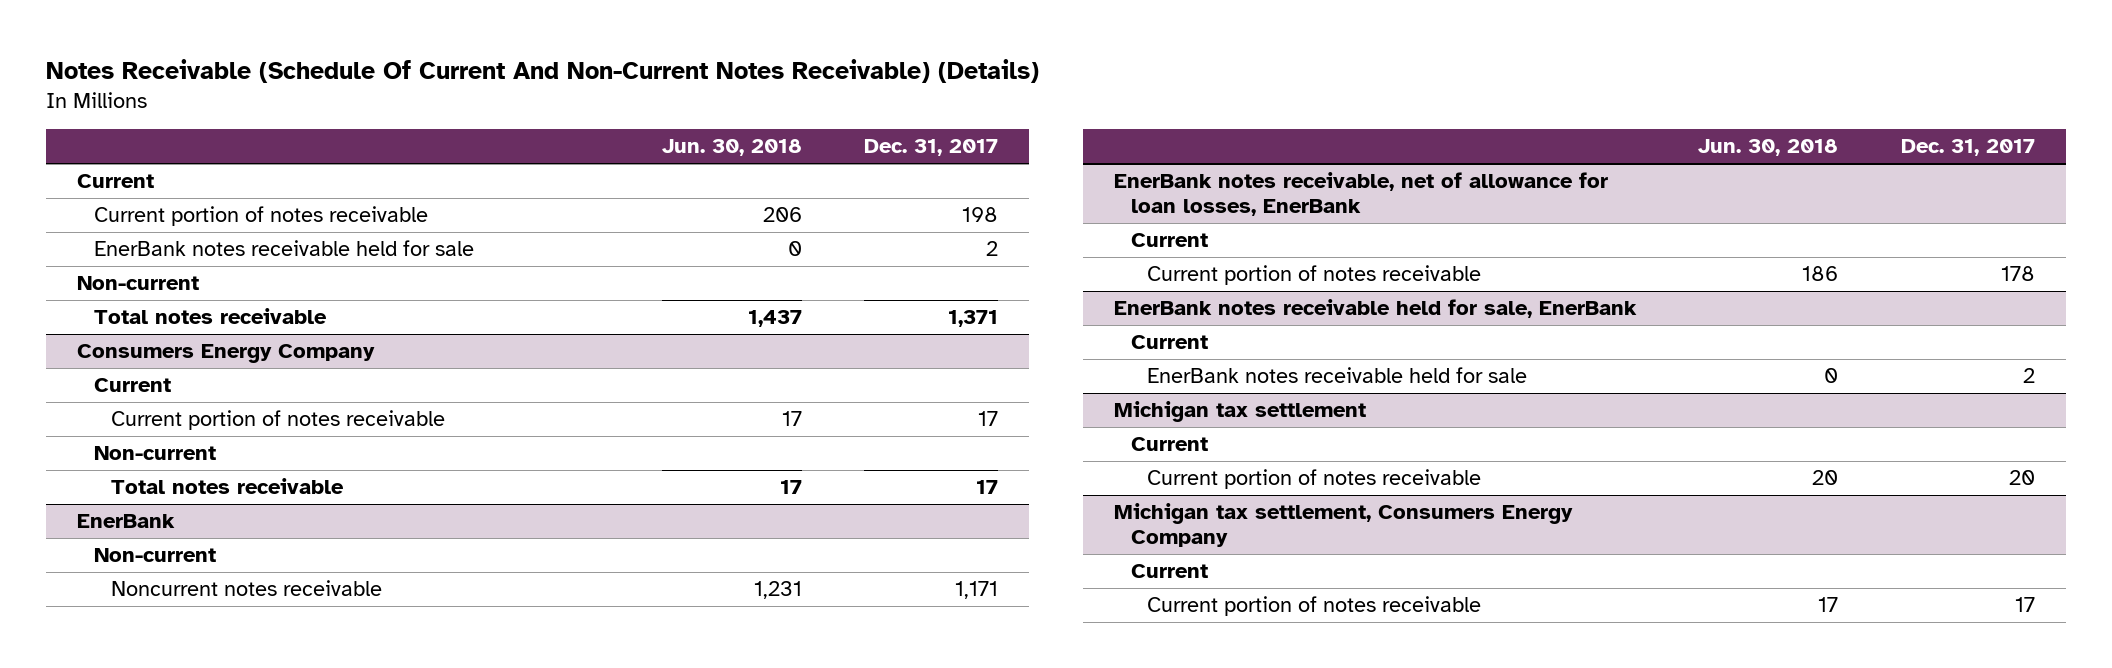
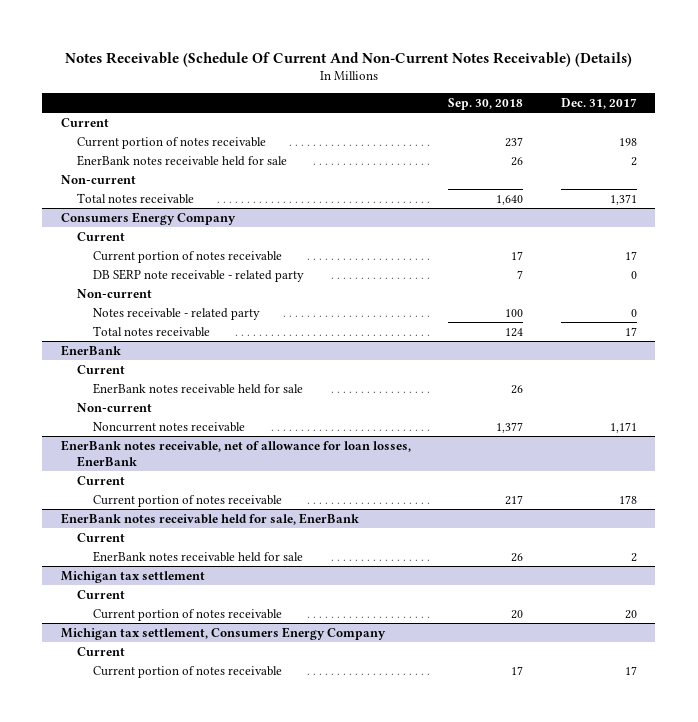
[661,139,802,157] Jun. 30, 2018 -> none
none -> [448,97,524,110] Sep. 30, 2018
none -> [93,268,305,282] DB SERP note receivable - related party
none -> [93,307,261,320] Notes receivable - related party
none -> [77,364,126,374] Current
none -> [93,382,304,394] EnerBank notes receivable held for sale

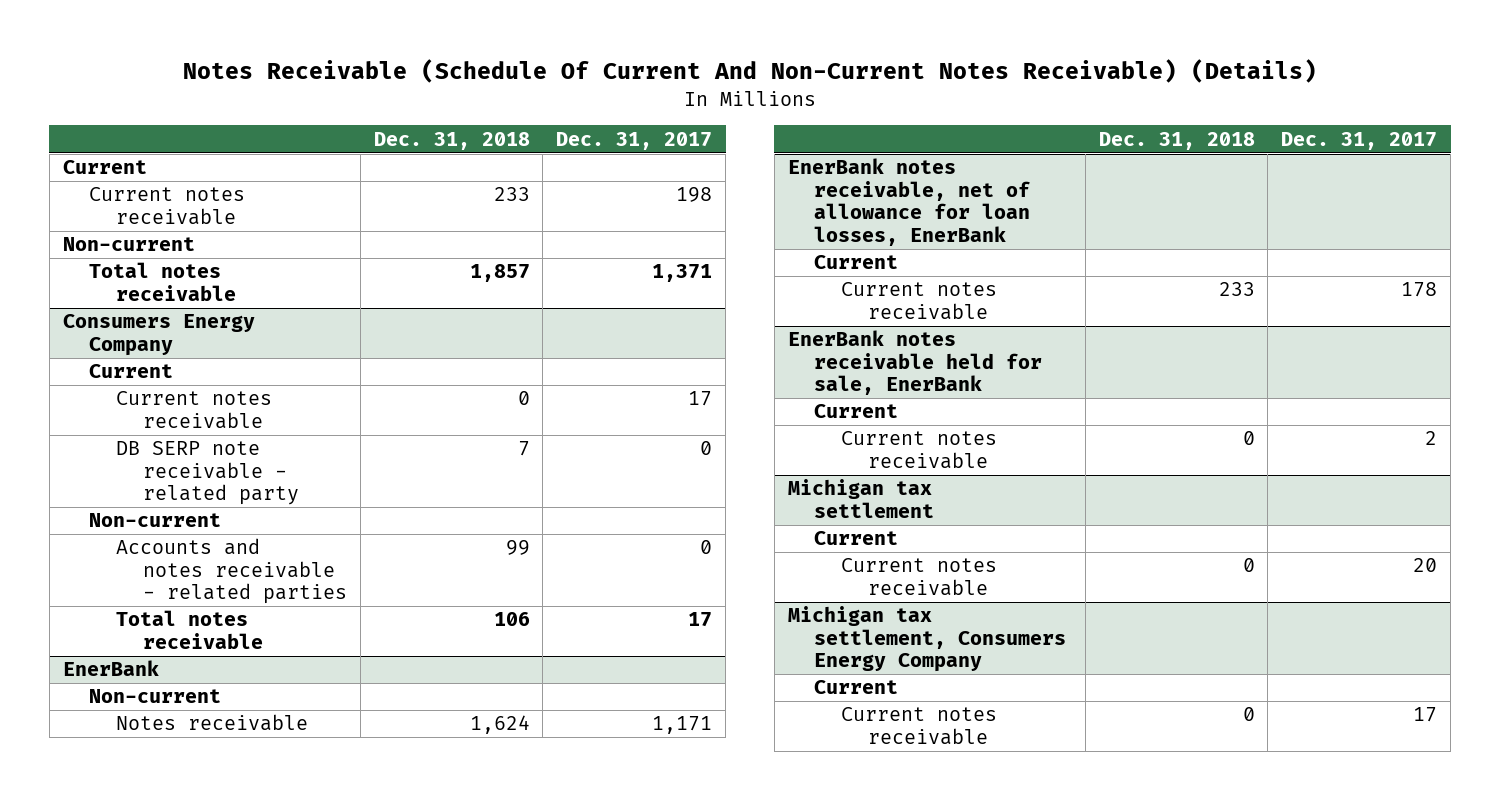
[448,97,524,110] Sep. 30, 2018 -> none
none -> [373,131,530,150] Dec. 31, 2018
[77,154,288,166] EnerBank notes receivable held for sale -> none
[77,136,267,149] Current portion of notes receivable -> [89,187,246,225] Current notes receivable
[93,250,283,263] Current portion of notes receivable -> [116,391,273,429] Current notes receivable
[93,307,261,320] Notes receivable - related party -> [116,538,347,605] Accounts and notes receivable - related parties
[77,364,126,374] Current -> none
[93,382,304,394] EnerBank notes receivable held for sale -> none
[93,421,246,432] Noncurrent notes receivable -> [116,714,309,732] Notes receivable
[93,494,283,507] Current portion of notes receivable -> [841,282,998,320] Current notes receivable
[93,550,304,562] EnerBank notes receivable held for sale -> none
none -> [841,431,998,469] Current notes receivable
[93,608,283,621] Current portion of notes receivable -> [841,558,998,596] Current notes receivable
[93,665,283,678] Current portion of notes receivable -> [841,707,998,745] Current notes receivable

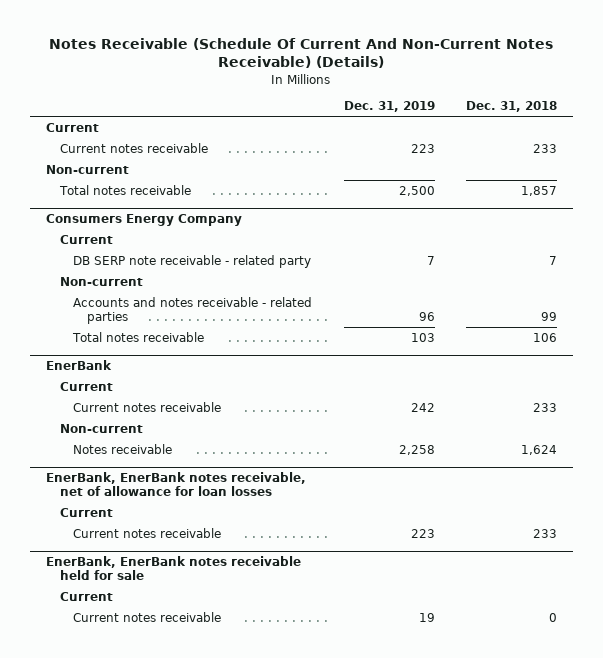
[556,131,713,150] Dec. 31, 2017 -> none
none -> [343,101,435,113] Dec. 31, 2019
[116,391,273,429] Current notes receivable -> none
none -> [59,381,113,391] Current
none -> [73,401,222,412] Current notes receivable
[787,158,1031,246] EnerBank notes receivable, net of allowance for loan losses, EnerBank -> [45,471,306,497] EnerBank, EnerBank notes receivable, net of allowance for loan losses
[814,404,899,419] Current -> none
[841,431,998,469] Current notes receivable -> none
[787,479,935,518] Michigan tax settlement -> none
[814,531,899,546] Current -> none
[841,558,998,596] Current notes receivable -> none
[787,606,1067,673] Michigan tax settlement, Consumers Energy Company -> none
[787,330,1043,396] EnerBank notes receivable held for sale, EnerBank -> [45,555,301,581] EnerBank, EnerBank notes receivable held for sale

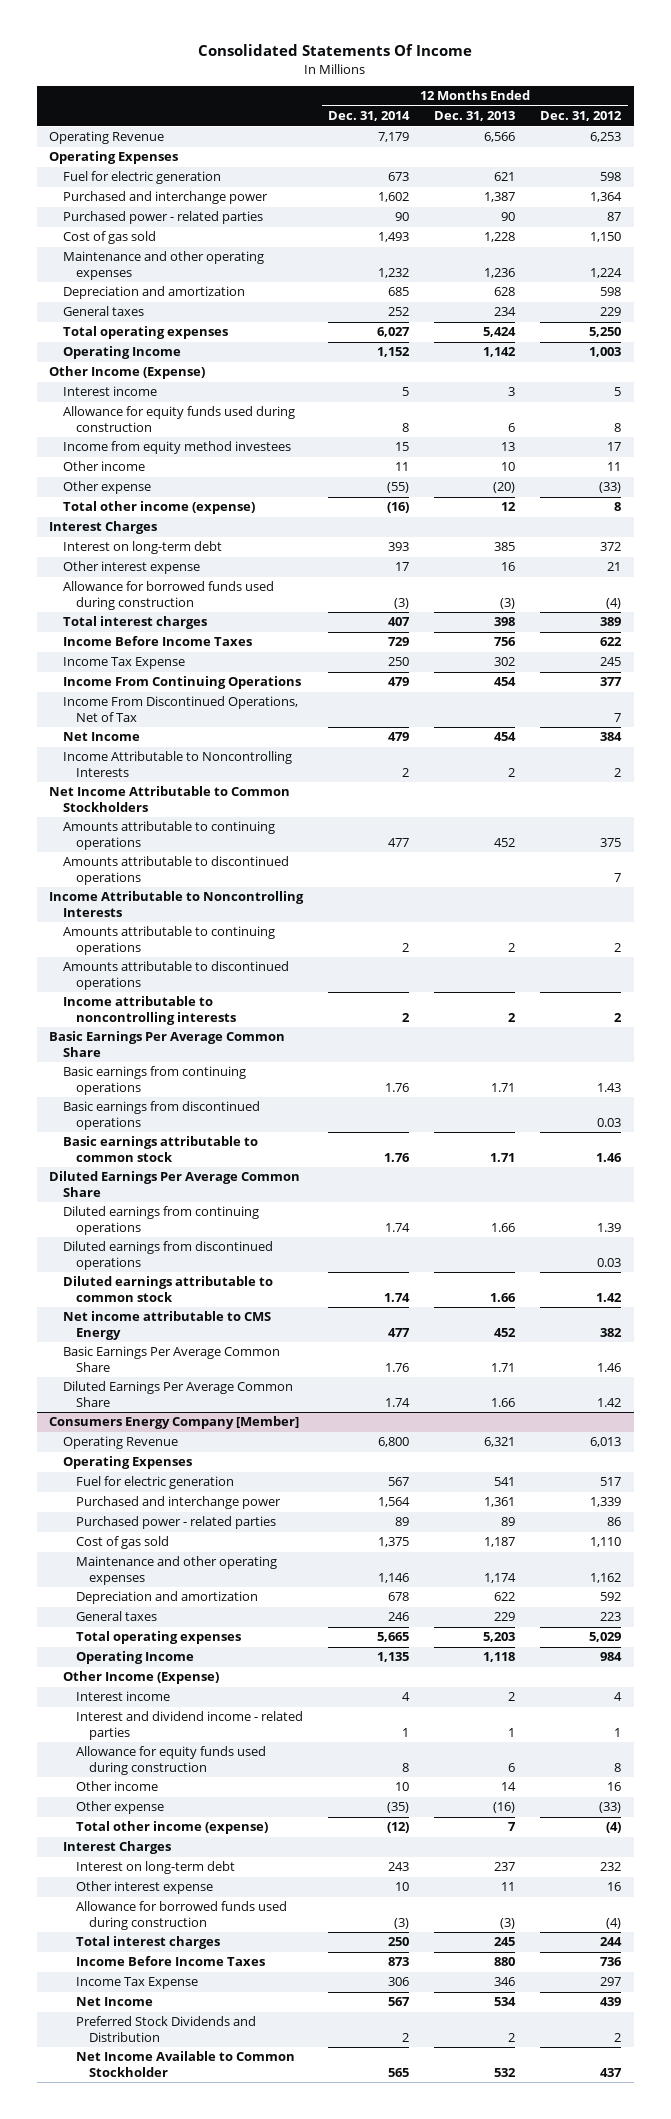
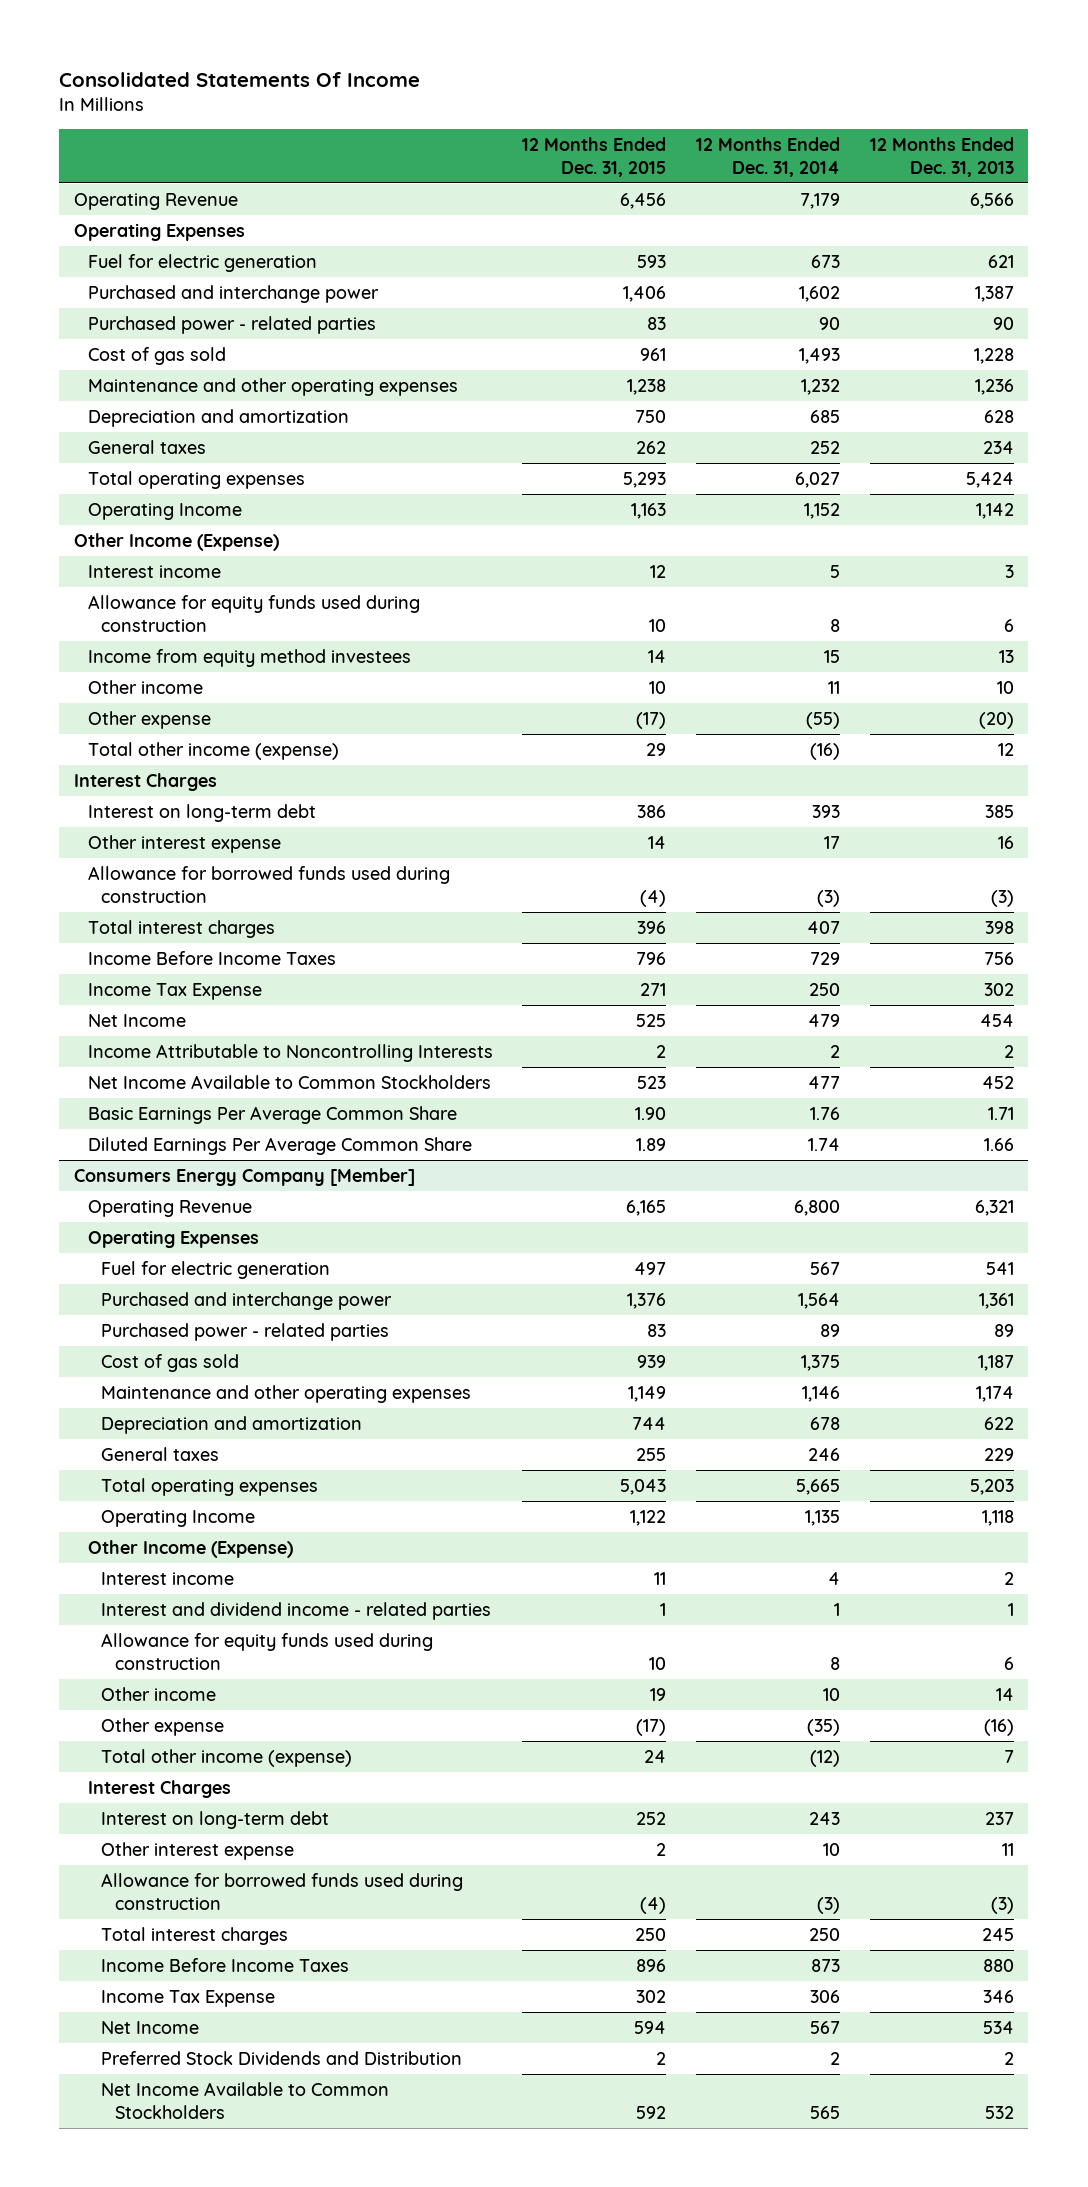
[540,111,623,122] Dec. 31, 2012 -> none
none -> [522,136,667,177] 12 Months Ended Dec. 31, 2015
[62,676,301,690] Income From Continuing Operations -> none
[62,696,298,722] Income From Discontinued Operations, Net of Tax -> none
[49,786,291,812] Net Income Attributable to Common Stockholders -> none
[62,821,275,850] Amounts attributable to continuing operations -> none
[62,856,289,885] Amounts attributable to discontinued operations -> none
[49,891,305,917] Income Attributable to Noncontrolling Interests -> none
[62,926,275,955] Amounts attributable to continuing operations -> none
[62,961,289,990] Amounts attributable to discontinued operations -> none
[62,996,236,1025] Income attributable to noncontrolling interests -> none
[49,1031,286,1057] Basic Earnings Per Average Common Share -> none
[62,1066,246,1095] Basic earnings from continuing operations -> none
[62,1101,260,1130] Basic earnings from discontinued operations -> none
[62,1136,258,1162] Basic earnings attributable to common stock -> none
[49,1171,301,1197] Diluted Earnings Per Average Common Share -> none
[62,1206,259,1235] Diluted earnings from continuing operations -> none
[62,1241,273,1270] Diluted earnings from discontinued operations -> none
[62,1276,273,1302] Diluted earnings attributable to common stock -> none
[62,1311,271,1340] Net income attributable to CMS Energy -> [87,1074,491,1089] Net Income Available to Common Stockholders
[75,2051,295,2077] Net Income Available to Common Stockholder -> [101,2081,390,2119] Net Income Available to Common Stockholders

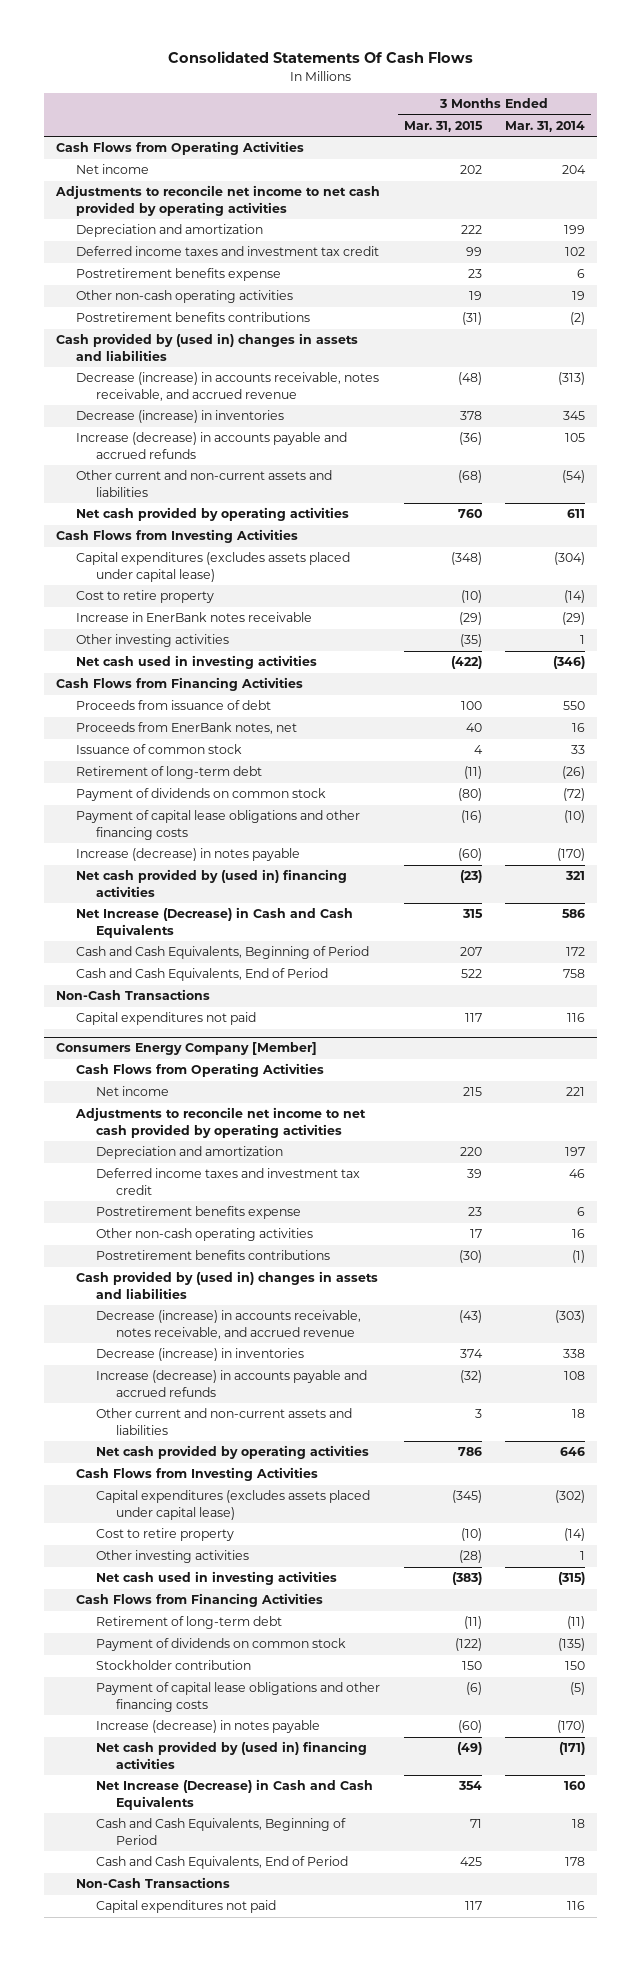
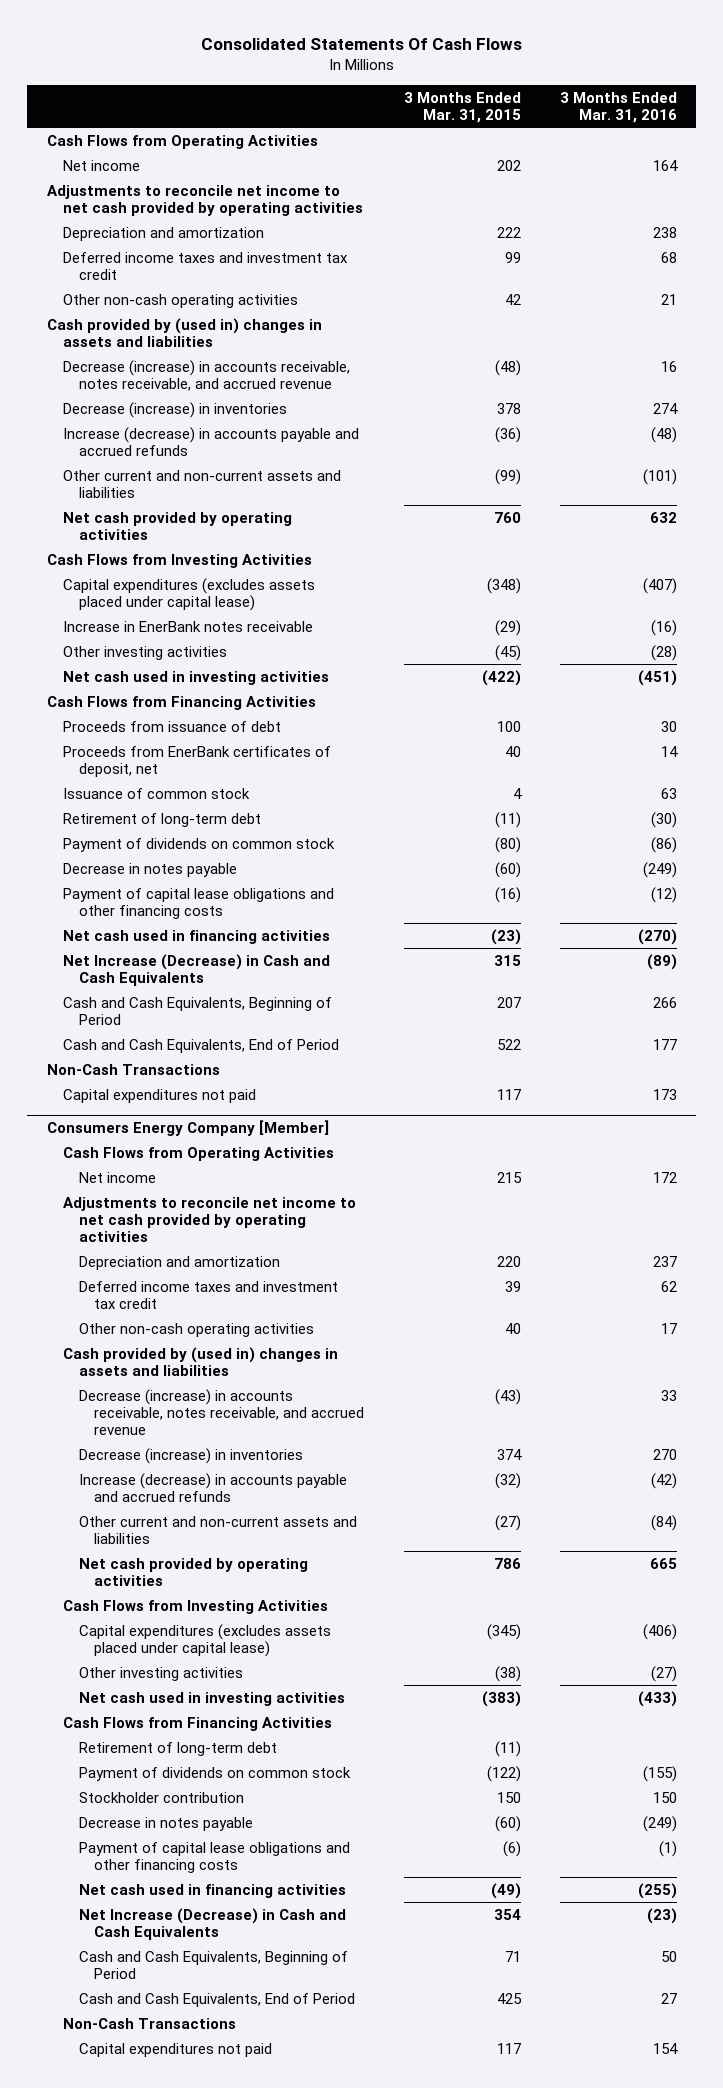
[505,120,586,132] Mar. 31, 2014 -> none
none -> [559,92,677,124] 3 Months Ended Mar. 31, 2016
[75,268,281,282] Postretirement benefits expense -> none
[75,312,310,323] Postretirement benefits contributions -> none
[468,291,482,301] 19 -> [504,293,521,305] 42
[457,470,482,484] (68) -> [494,468,521,485] (99)
[75,590,214,604] Cost to retire property -> none
[459,634,482,648] (35) -> [494,644,521,661] (45)
[75,722,297,735] Proceeds from EnerBank notes, net -> [62,745,331,777] Proceeds from EnerBank certificates of deposit, net
none -> [62,862,237,877] Decrease in notes payable
[75,848,300,862] Increase (decrease) in notes payable -> none
[75,869,347,897] Net cash provided by (used in) financing activities -> [62,929,330,944] Net cash used in financing activities
[95,1206,301,1220] Postretirement benefits expense -> none
[95,1250,330,1261] Postretirement benefits contributions -> none
[469,1229,482,1239] 17 -> [504,1322,521,1334] 40
[474,1409,482,1419] 3 -> [494,1514,521,1531] (27)
[95,1528,234,1542] Cost to retire property -> none
[458,1550,482,1564] (28) -> [494,1665,521,1682] (38)
none -> [78,1816,253,1831] Decrease in notes payable
[95,1720,320,1734] Increase (decrease) in notes payable -> none
[95,1741,367,1769] Net cash provided by (used in) financing activities -> [78,1883,346,1898] Net cash used in financing activities

